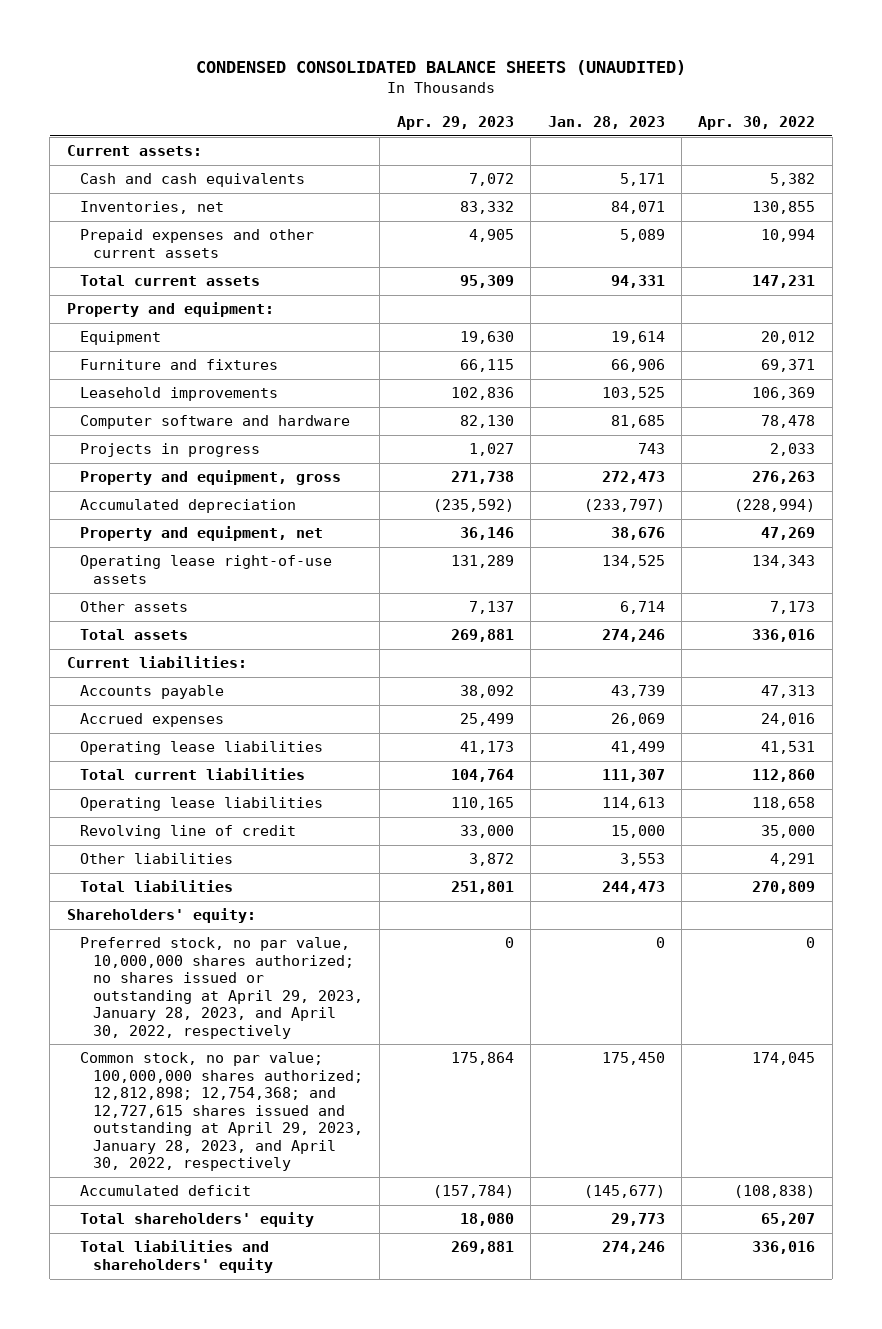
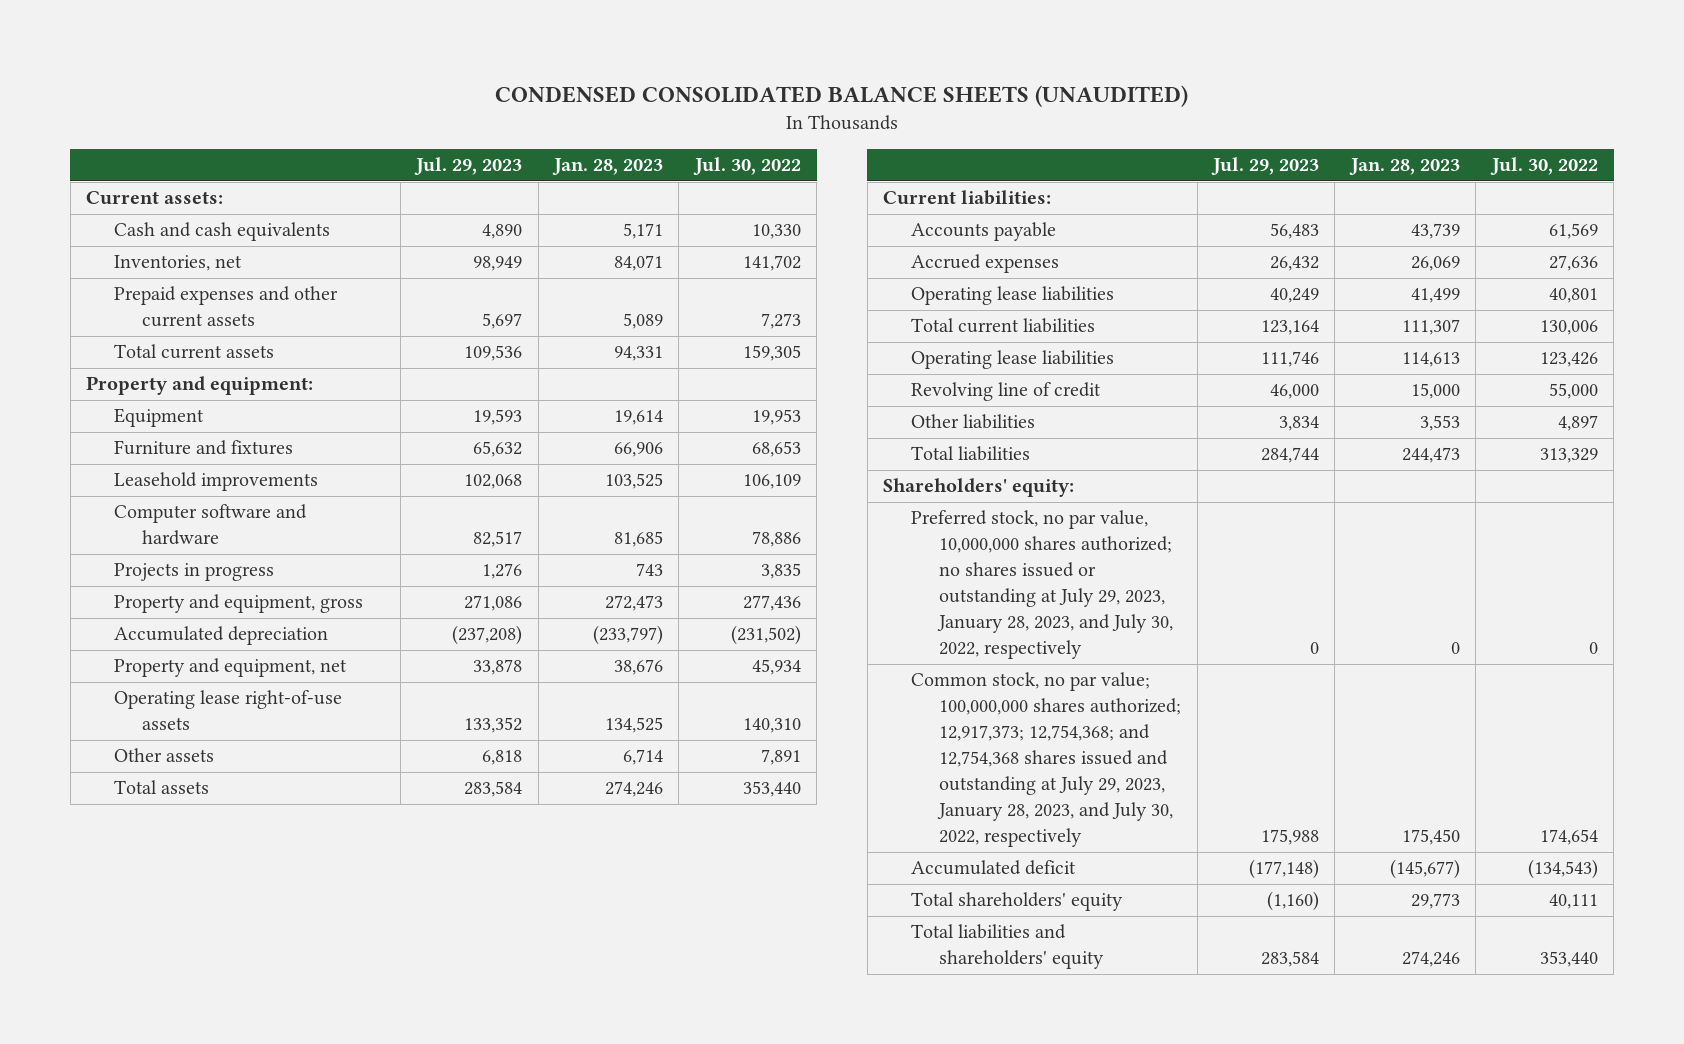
[396,116,514,131] Apr. 29, 2023 -> none
[698,116,816,131] Apr. 30, 2022 -> none
none -> [414,157,523,176] Jul. 29, 2023
none -> [692,157,801,176] Jul. 30, 2022
[79,937,363,1039] Preferred stock, no par value, 10,000,000 shares authorized; no shares issued or outstanding at April 29, 2023, January 28, 2023, and April 30, 2022, respectively -> [911,510,1174,660] Preferred stock, no par value, 10,000,000 shares authorized; no shares issued or outstanding at July 29, 2023, January 28, 2023, and July 30, 2022, respectively
[79,1052,363,1172] Common stock, no par value; 100,000,000 shares authorized; 12,812,898; 12,754,368; and 12,727,615 shares issued and outstanding at April 29, 2023, January 28, 2023, and April 30, 2022, respectively -> [911,672,1182,848] Common stock, no par value; 100,000,000 shares authorized; 12,917,373; 12,754,368; and 12,754,368 shares issued and outstanding at July 29, 2023, January 28, 2023, and July 30, 2022, respectively

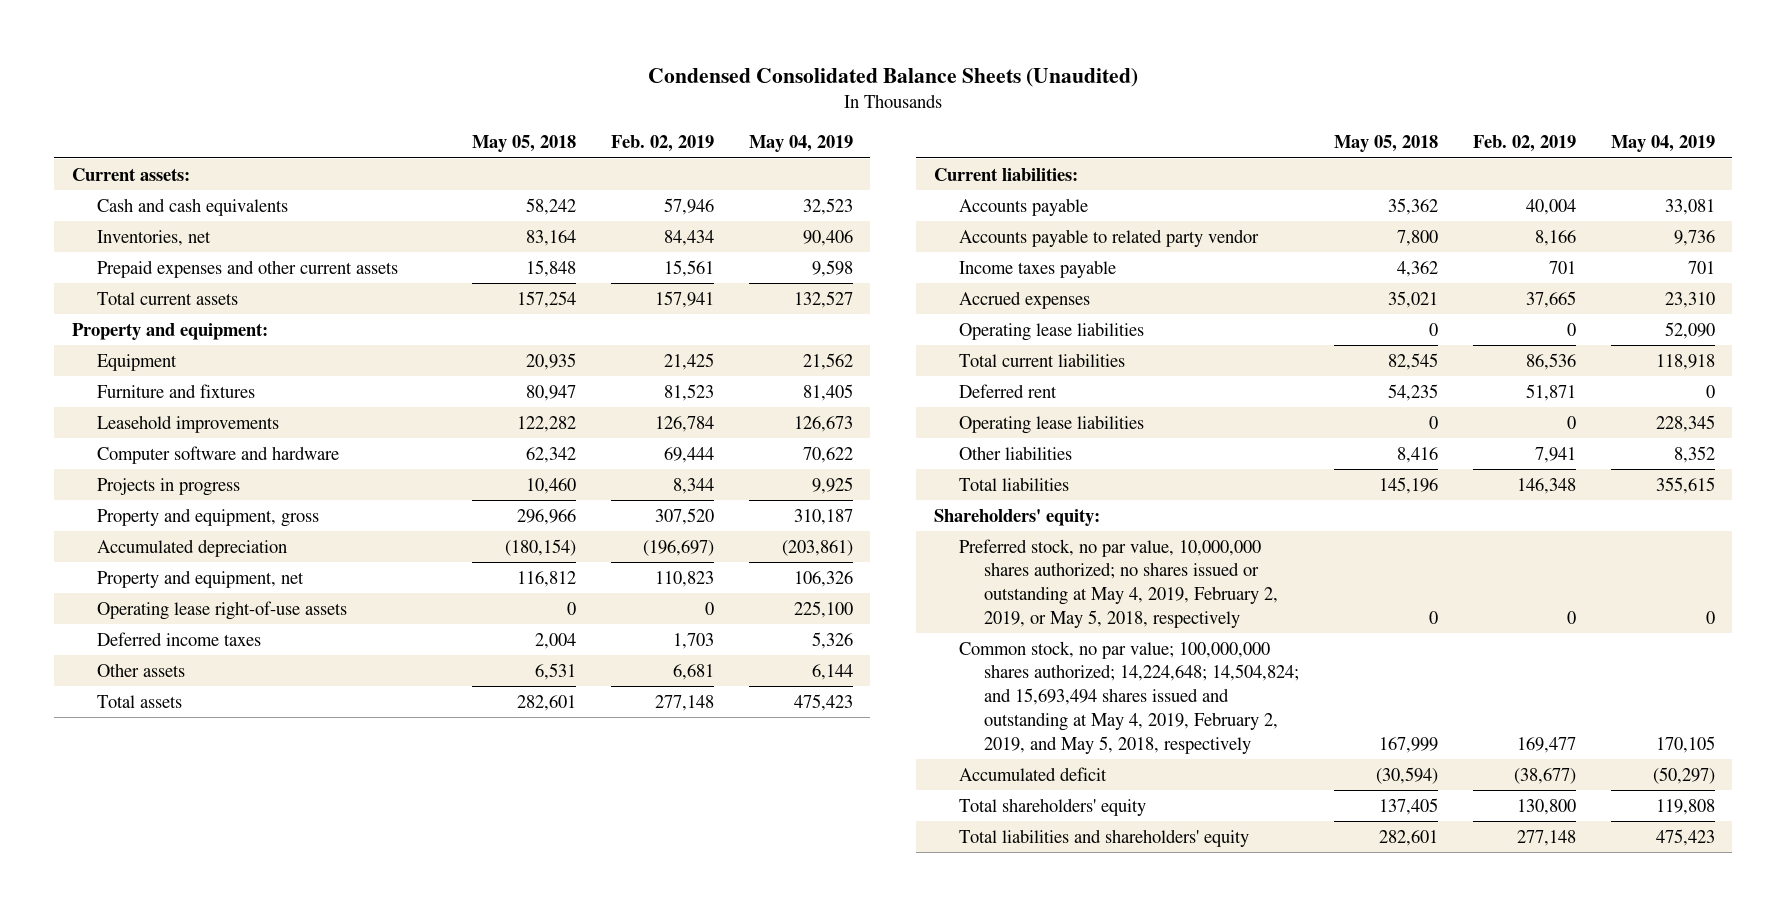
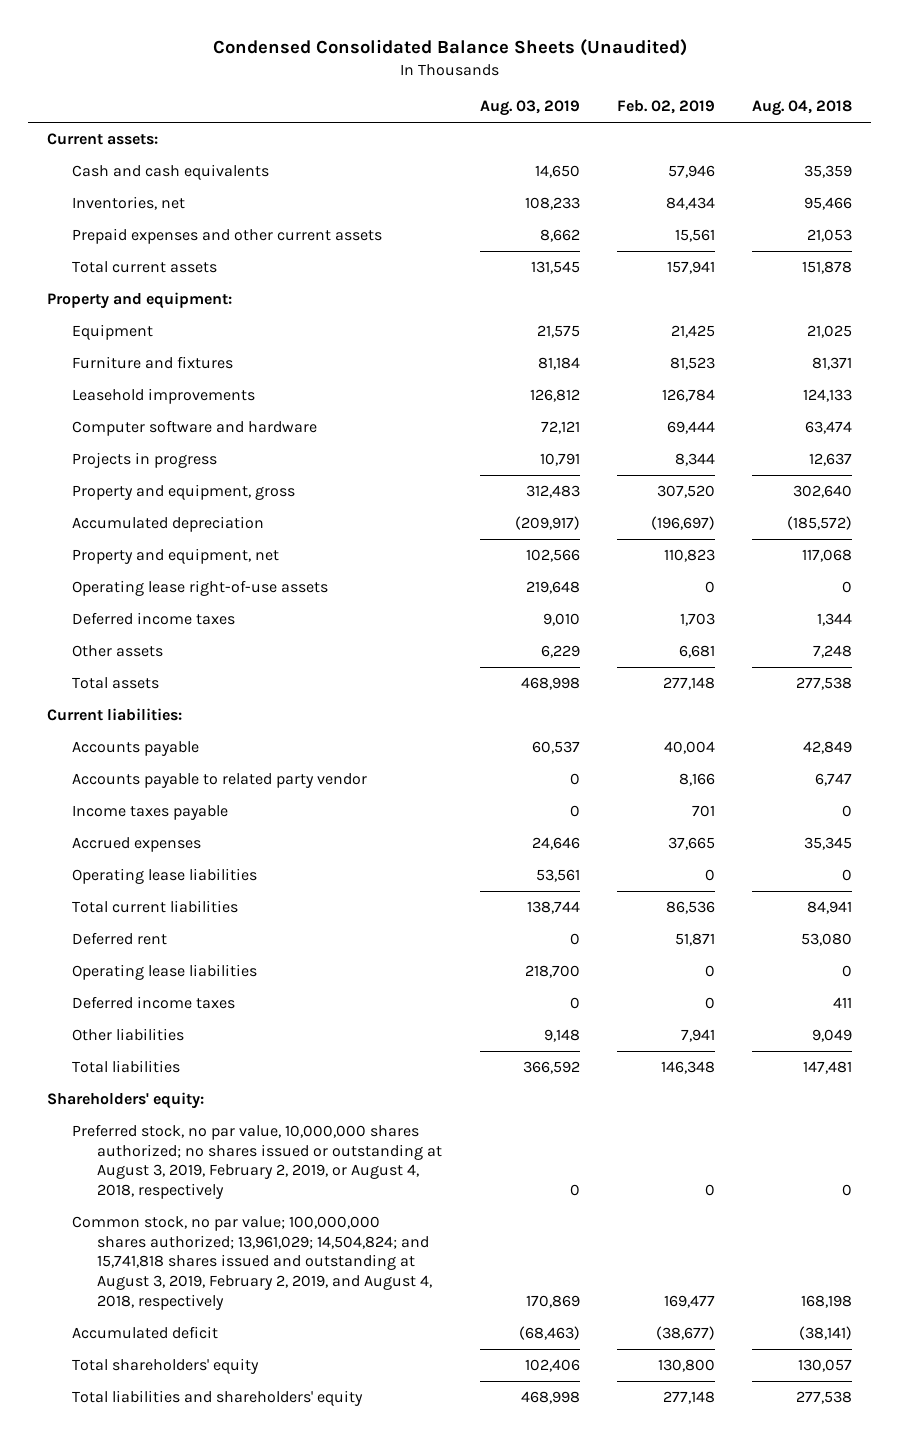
[472,135,577,153] May 05, 2018 -> none
[748,135,853,153] May 04, 2019 -> none
none -> [479,100,580,117] Aug. 03, 2019
none -> [752,100,853,117] Aug. 04, 2018
none -> [72,995,236,1009] Deferred income taxes
[959,538,1279,628] Preferred stock, no par value, 10,000,000 shares authorized; no shares issued or outstanding at May 4, 2019, February 2, 2019, or May 5, 2018, respectively -> [72,1123,443,1199] Preferred stock, no par value, 10,000,000 shares authorized; no shares issued or outstanding at August 3, 2019, February 2, 2019, or August 4, 2018, respectively
[959,640,1300,754] Common stock, no par value; 100,000,000 shares authorized; 14,224,648; 14,504,824; and 15,693,494 shares issued and outstanding at May 4, 2019, February 2, 2019, and May 5, 2018, respectively -> [72,1215,433,1310] Common stock, no par value; 100,000,000 shares authorized; 13,961,029; 14,504,824; and 15,741,818 shares issued and outstanding at August 3, 2019, February 2, 2019, and August 4, 2018, respectively

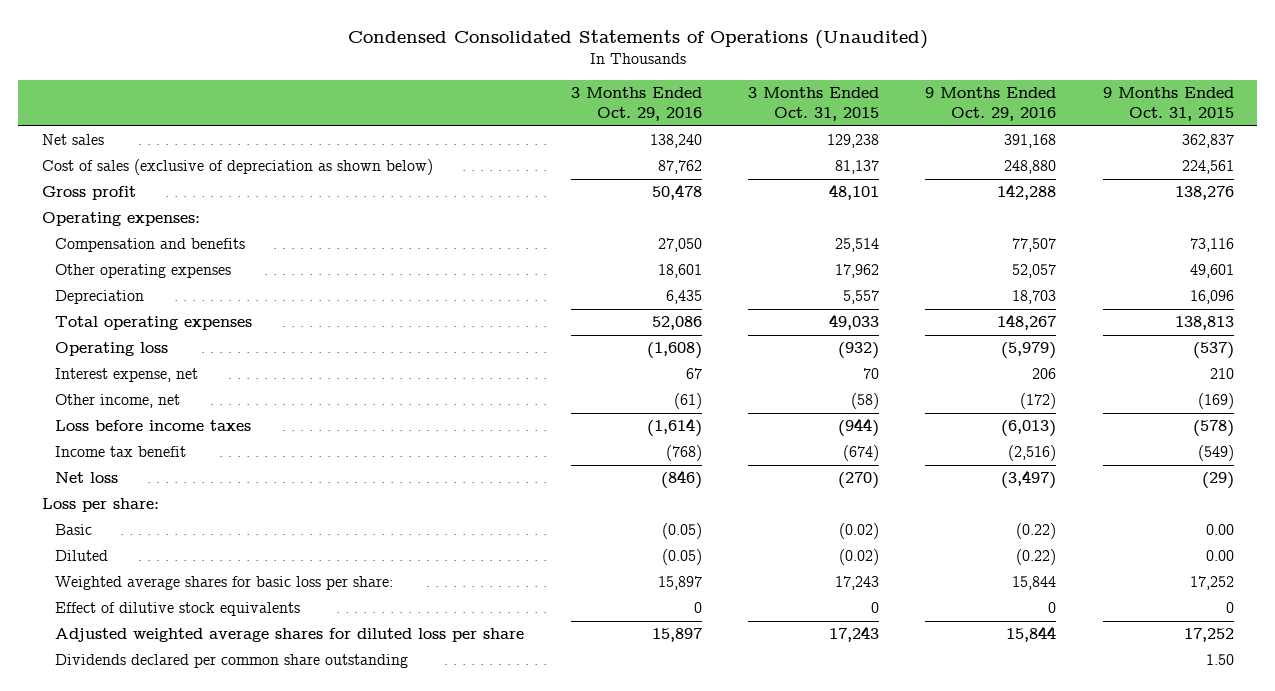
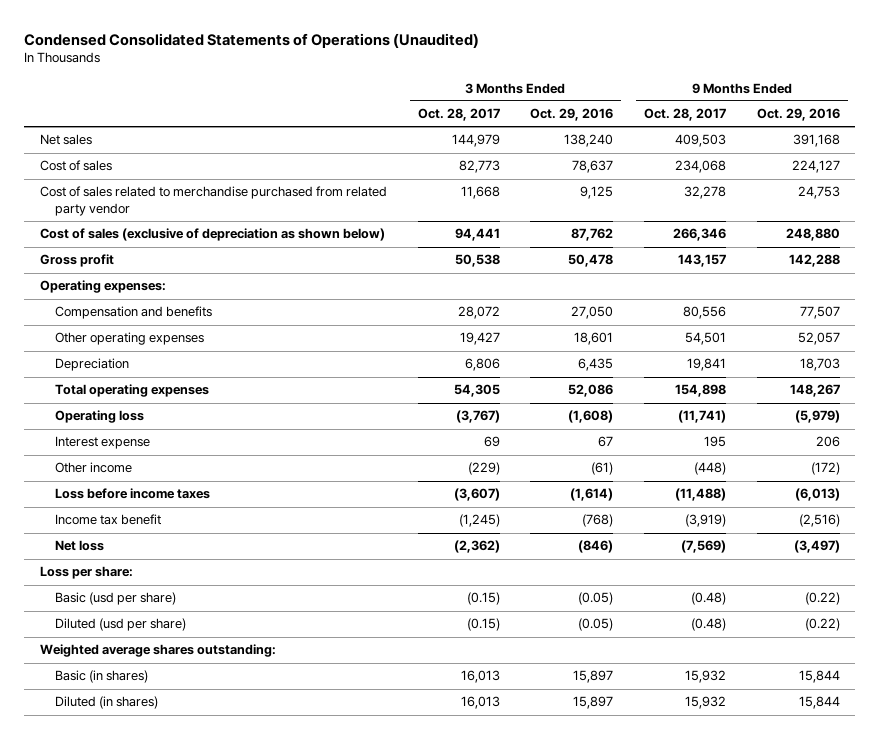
[747,87,879,122] 3 Months Ended Oct. 31, 2015 -> none
[1102,87,1234,122] 9 Months Ended Oct. 31, 2015 -> none
none -> [417,108,500,122] Oct. 28, 2017
none -> [644,108,727,122] Oct. 28, 2017
none -> [39,160,112,172] Cost of sales
none -> [39,186,387,217] Cost of sales related to merchandise purchased from related party vendor
[55,368,199,383] Interest expense, net -> [55,436,151,450] Interest expense
[55,394,181,409] Other income, net -> [55,462,133,474] Other income
[55,602,301,617] Effect of dilutive stock equivalents -> none
[55,654,409,669] Dividends declared per common share outstanding -> none
[55,524,93,536] Basic -> [55,592,177,606] Basic (usd per share)
[55,550,109,562] Diluted -> [55,618,187,632] Diluted (usd per share)
none -> [39,644,276,658] Weighted average shares outstanding:
[55,576,394,591] Weighted average shares for basic loss per share: -> [55,670,149,684] Basic (in shares)
[55,628,525,643] Adjusted weighted average shares for diluted loss per share -> [55,696,159,710] Diluted (in shares)

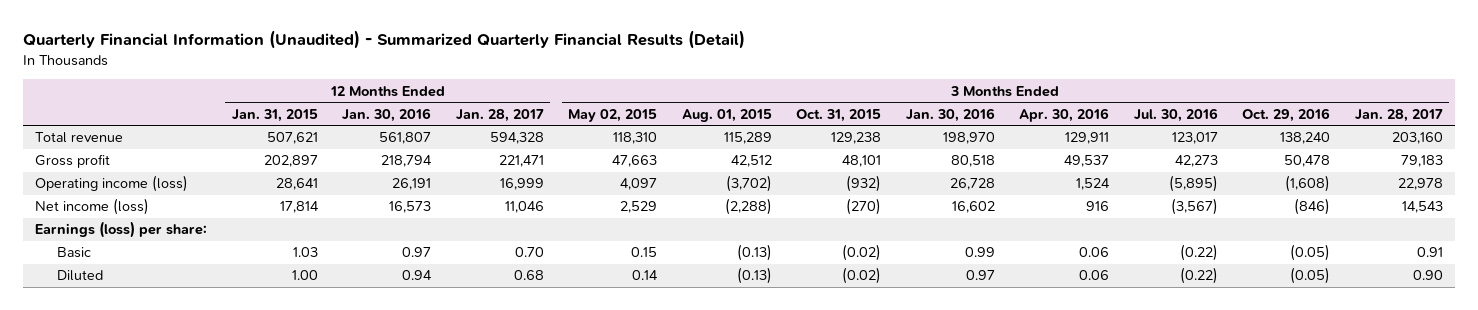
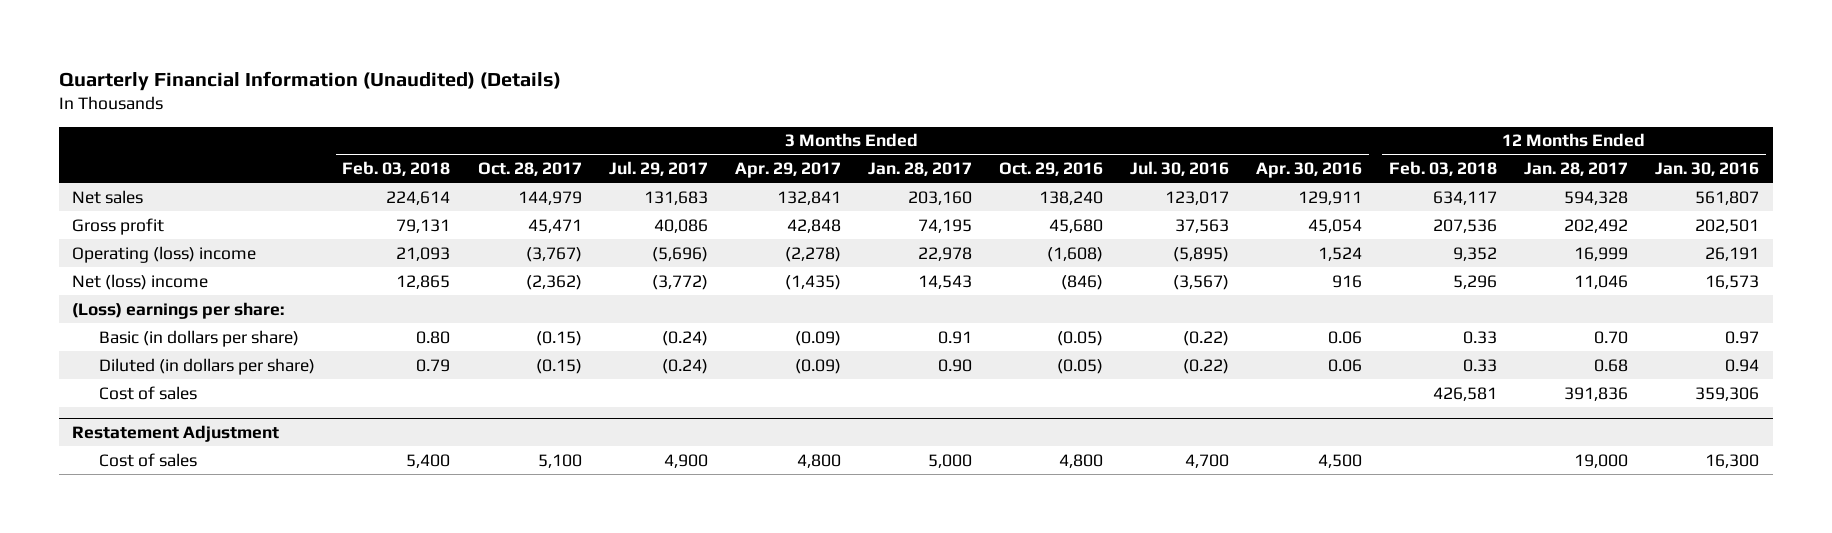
[22,30,745,50] Quarterly Financial Information (Unaudited) - Summarized Quarterly Financial Results (Detail) -> [58,70,561,91] Quarterly Financial Information (Unaudited) (Details)
[231,108,318,122] Jan. 31, 2015 -> none
[568,108,658,122] May 02, 2015 -> none
[681,108,772,122] Aug. 01, 2015 -> none
[796,108,882,122] Oct. 31, 2015 -> none
[905,107,995,122] Jan. 30, 2016 -> none
none -> [342,160,451,176] Feb. 03, 2018
none -> [477,161,582,176] Oct. 28, 2017
none -> [608,160,708,176] Jul. 29, 2017
none -> [734,161,841,178] Apr. 29, 2017
none -> [1389,160,1498,176] Feb. 03, 2018
[35,132,124,144] Total revenue -> [72,189,144,204] Net sales
[381,155,433,168] 218,794 -> [1695,218,1760,233] 202,501
[498,155,544,168] 221,471 -> [1564,218,1629,233] 202,492
[1064,155,1110,168] 49,537 -> [1308,218,1363,233] 45,054
[1174,155,1218,168] 42,273 -> [1174,218,1229,233] 37,563
[1284,155,1331,168] 50,478 -> [1048,218,1103,233] 45,680
[1400,155,1443,168] 79,183 -> [917,218,972,233] 74,195
[35,175,189,193] Operating income (loss) -> [72,245,257,263] Operating (loss) income
[35,198,150,216] Net income (loss) -> [72,273,209,290] Net (loss) income
[35,221,208,239] Earnings (loss) per share: -> [72,301,285,319] (Loss) earnings per share:
[57,247,92,259] Basic -> [99,329,300,347] Basic (in dollars per share)
[57,270,104,282] Diluted -> [99,357,316,375] Diluted (in dollars per share)
none -> [99,385,198,400] Cost of sales
none -> [72,424,280,442] Restatement Adjustment
none -> [99,452,198,467] Cost of sales

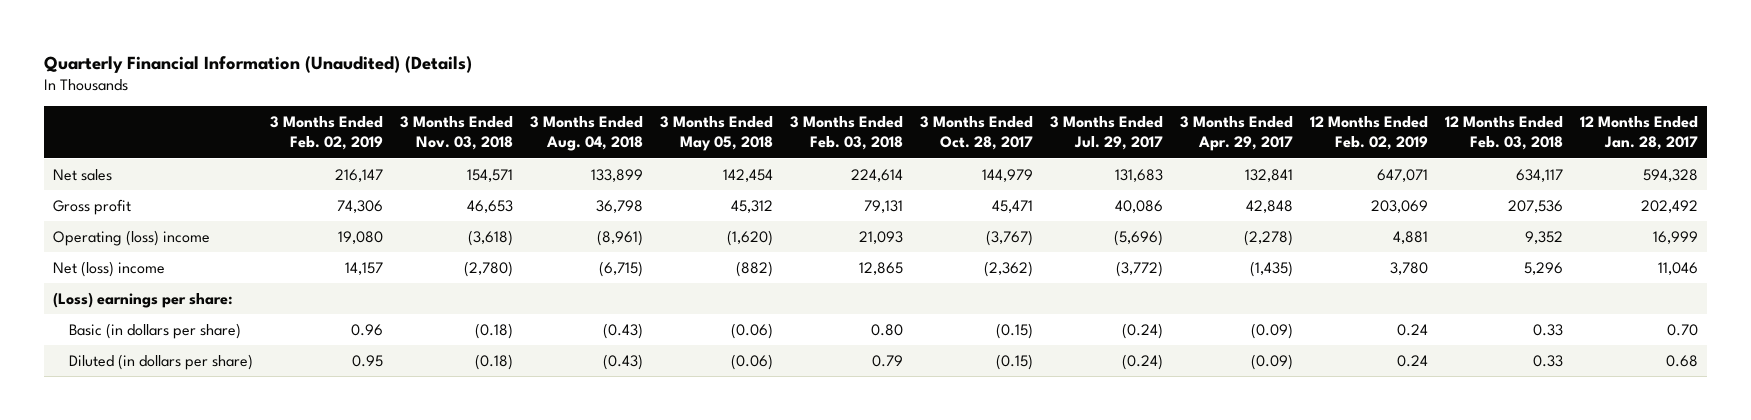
[867,161,972,176] Jan. 28, 2017 -> none
[998,161,1103,176] Oct. 29, 2016 -> none
[1129,160,1229,176] Jul. 30, 2016 -> none
[1256,161,1363,178] Apr. 30, 2016 -> none
[1655,161,1760,176] Jan. 30, 2016 -> none
none -> [269,116,383,151] 3 Months Ended Feb. 02, 2019
none -> [400,116,514,151] 3 Months Ended Nov. 03, 2018
none -> [530,116,644,152] 3 Months Ended Aug. 04, 2018
none -> [660,116,774,152] 3 Months Ended May 05, 2018
none -> [1310,116,1429,151] 12 Months Ended Feb. 02, 2019
[99,385,198,400] Cost of sales -> none
[72,424,280,442] Restatement Adjustment -> none
[99,452,198,467] Cost of sales -> none

